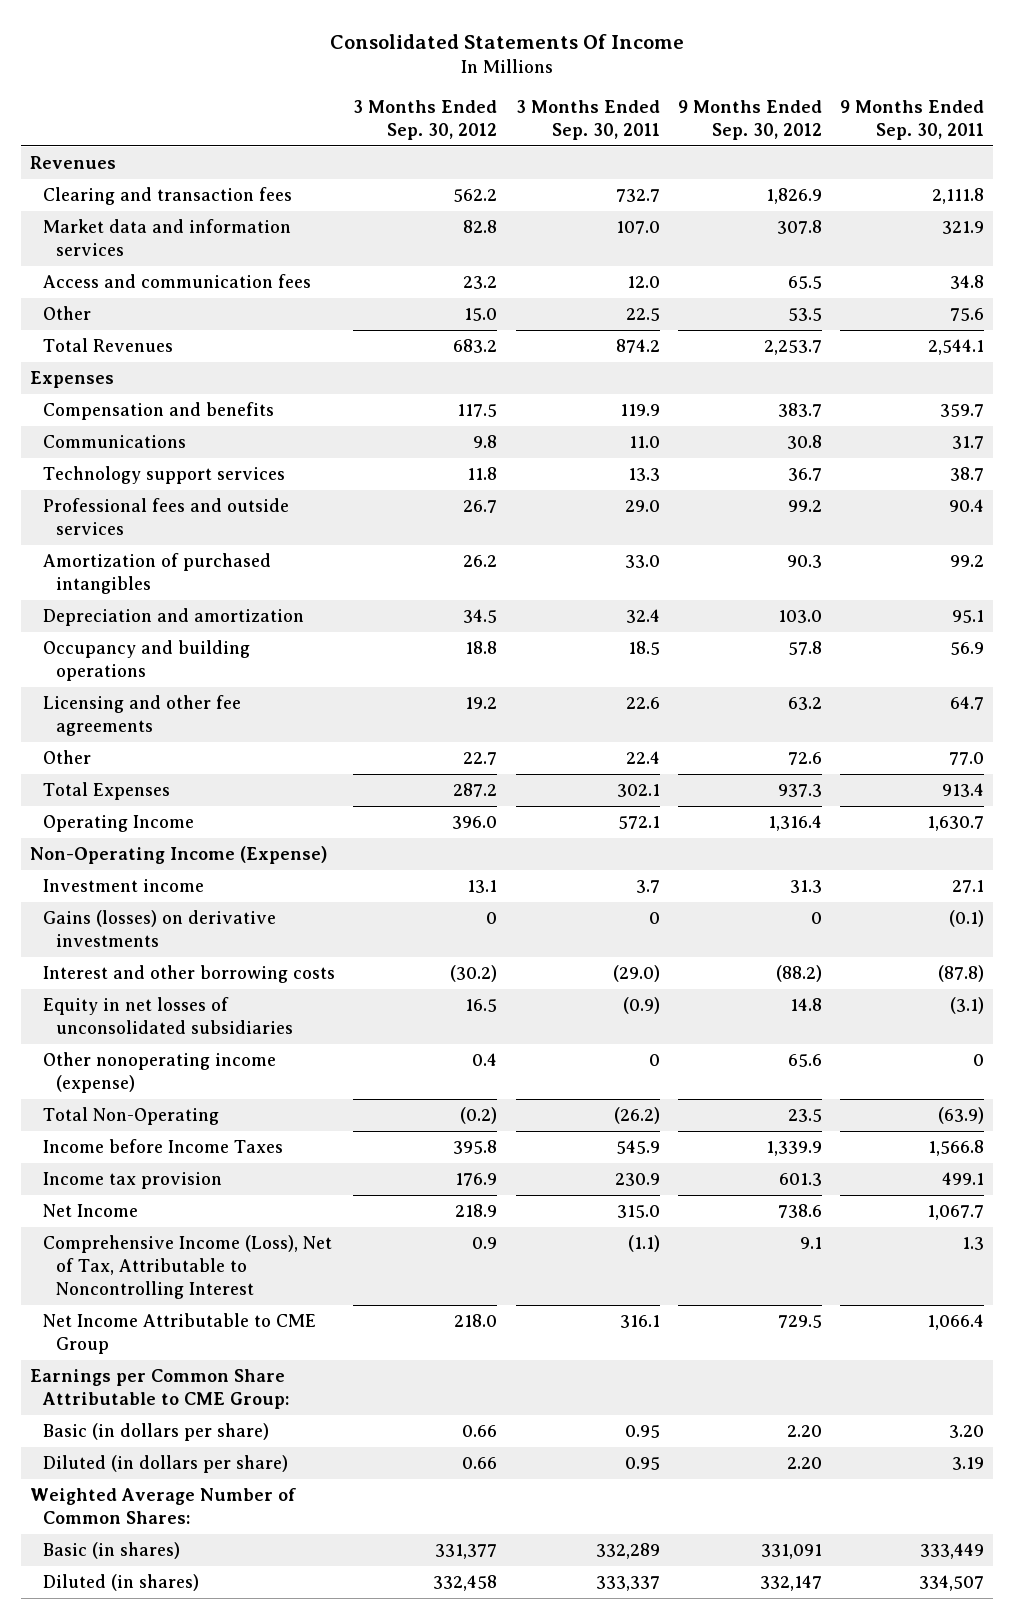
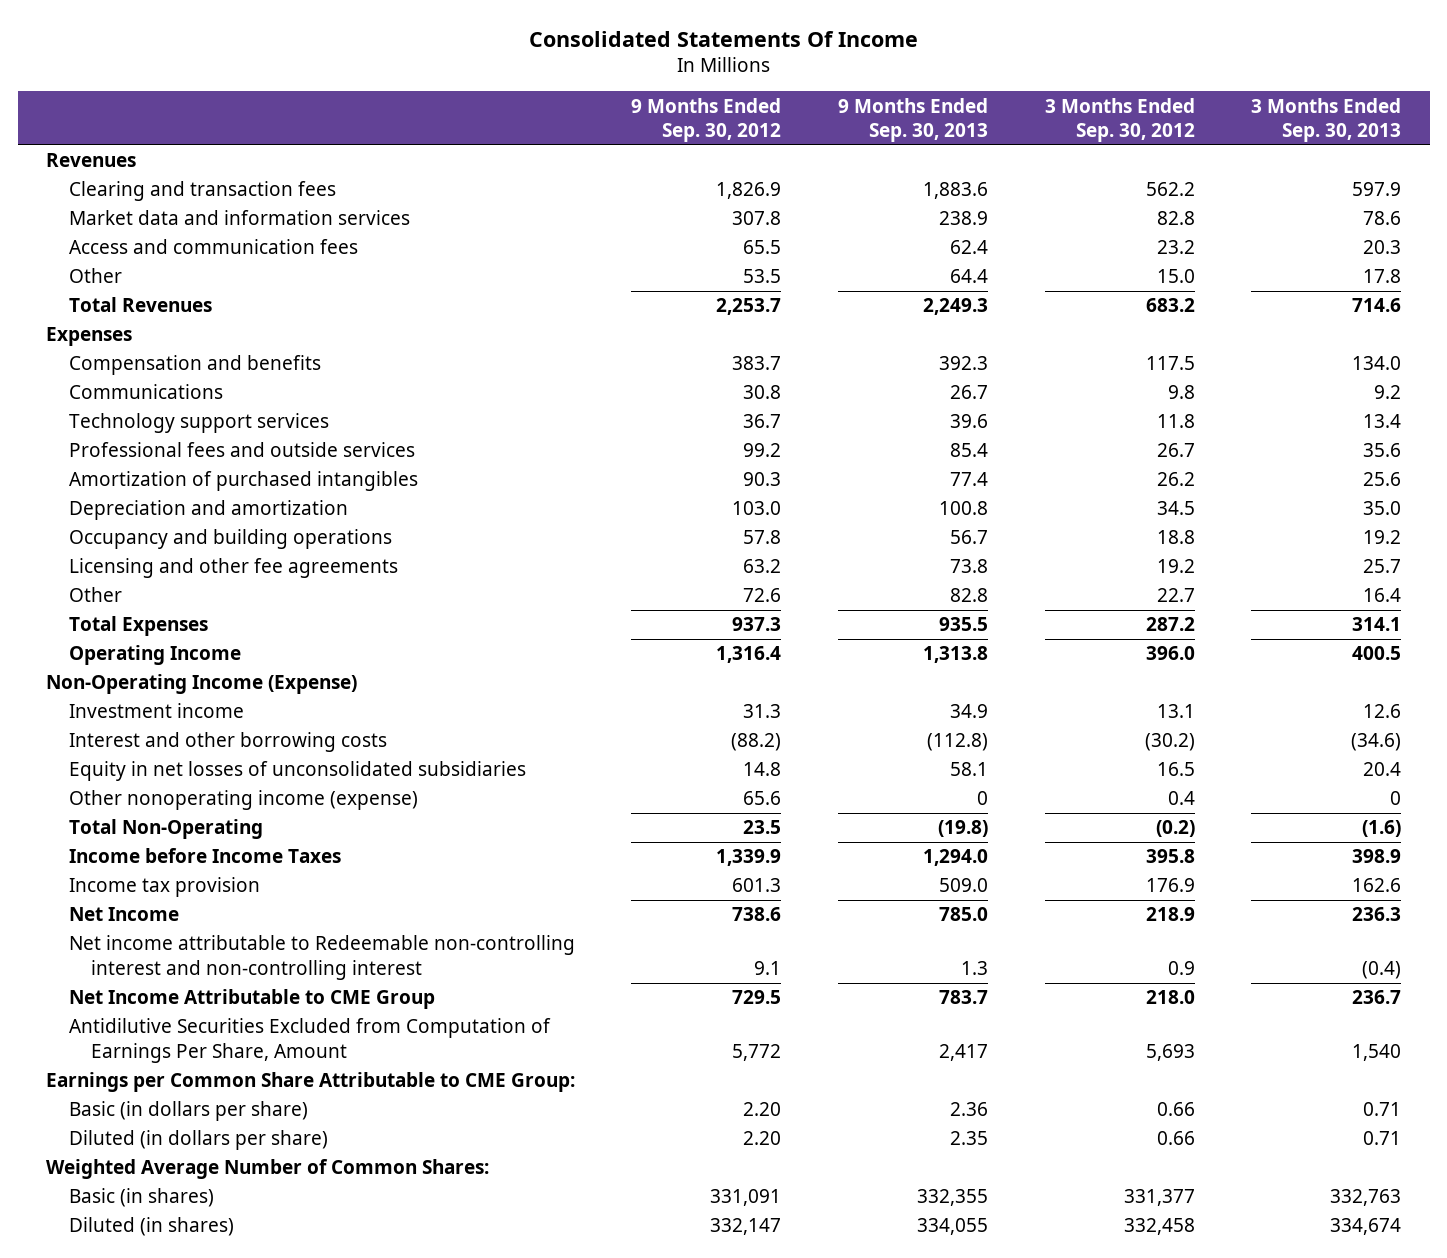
[515,100,660,141] 3 Months Ended Sep. 30, 2011 -> none
[840,100,985,141] 9 Months Ended Sep. 30, 2011 -> none
none -> [838,97,989,143] 9 Months Ended Sep. 30, 2013
none -> [1251,97,1402,143] 3 Months Ended Sep. 30, 2013
[42,910,276,948] Gains (losses) on derivative investments -> none
[42,1235,332,1300] Comprehensive Income (Loss), Net of Tax, Attributable to Noncontrolling Interest -> [68,935,575,980] Net income attributable to Redeemable non-controlling interest and non-controlling interest
none -> [68,1018,551,1063] Antidilutive Securities Excluded from Computation of Earnings Per Share, Amount

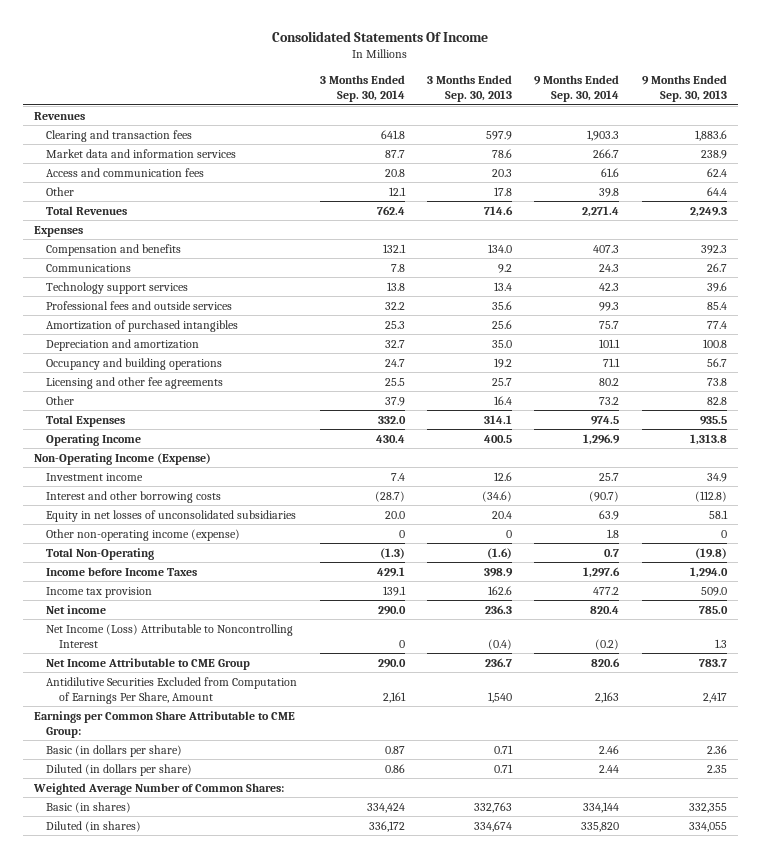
[631,97,782,143] 9 Months Ended Sep. 30, 2012 -> none
[1044,97,1195,143] 3 Months Ended Sep. 30, 2012 -> none
none -> [319,75,405,103] 3 Months Ended Sep. 30, 2014
none -> [534,75,620,103] 9 Months Ended Sep. 30, 2014
[68,790,418,811] Other nonoperating income (expense) -> [46,528,241,541] Other non-operating income (expense)
[68,907,179,922] Net Income -> [46,604,107,614] Net income
[68,935,575,980] Net income attributable to Redeemable non-controlling interest and non-controlling interest -> [46,623,294,648] Net Income (Loss) Attributable to Noncontrolling Interest

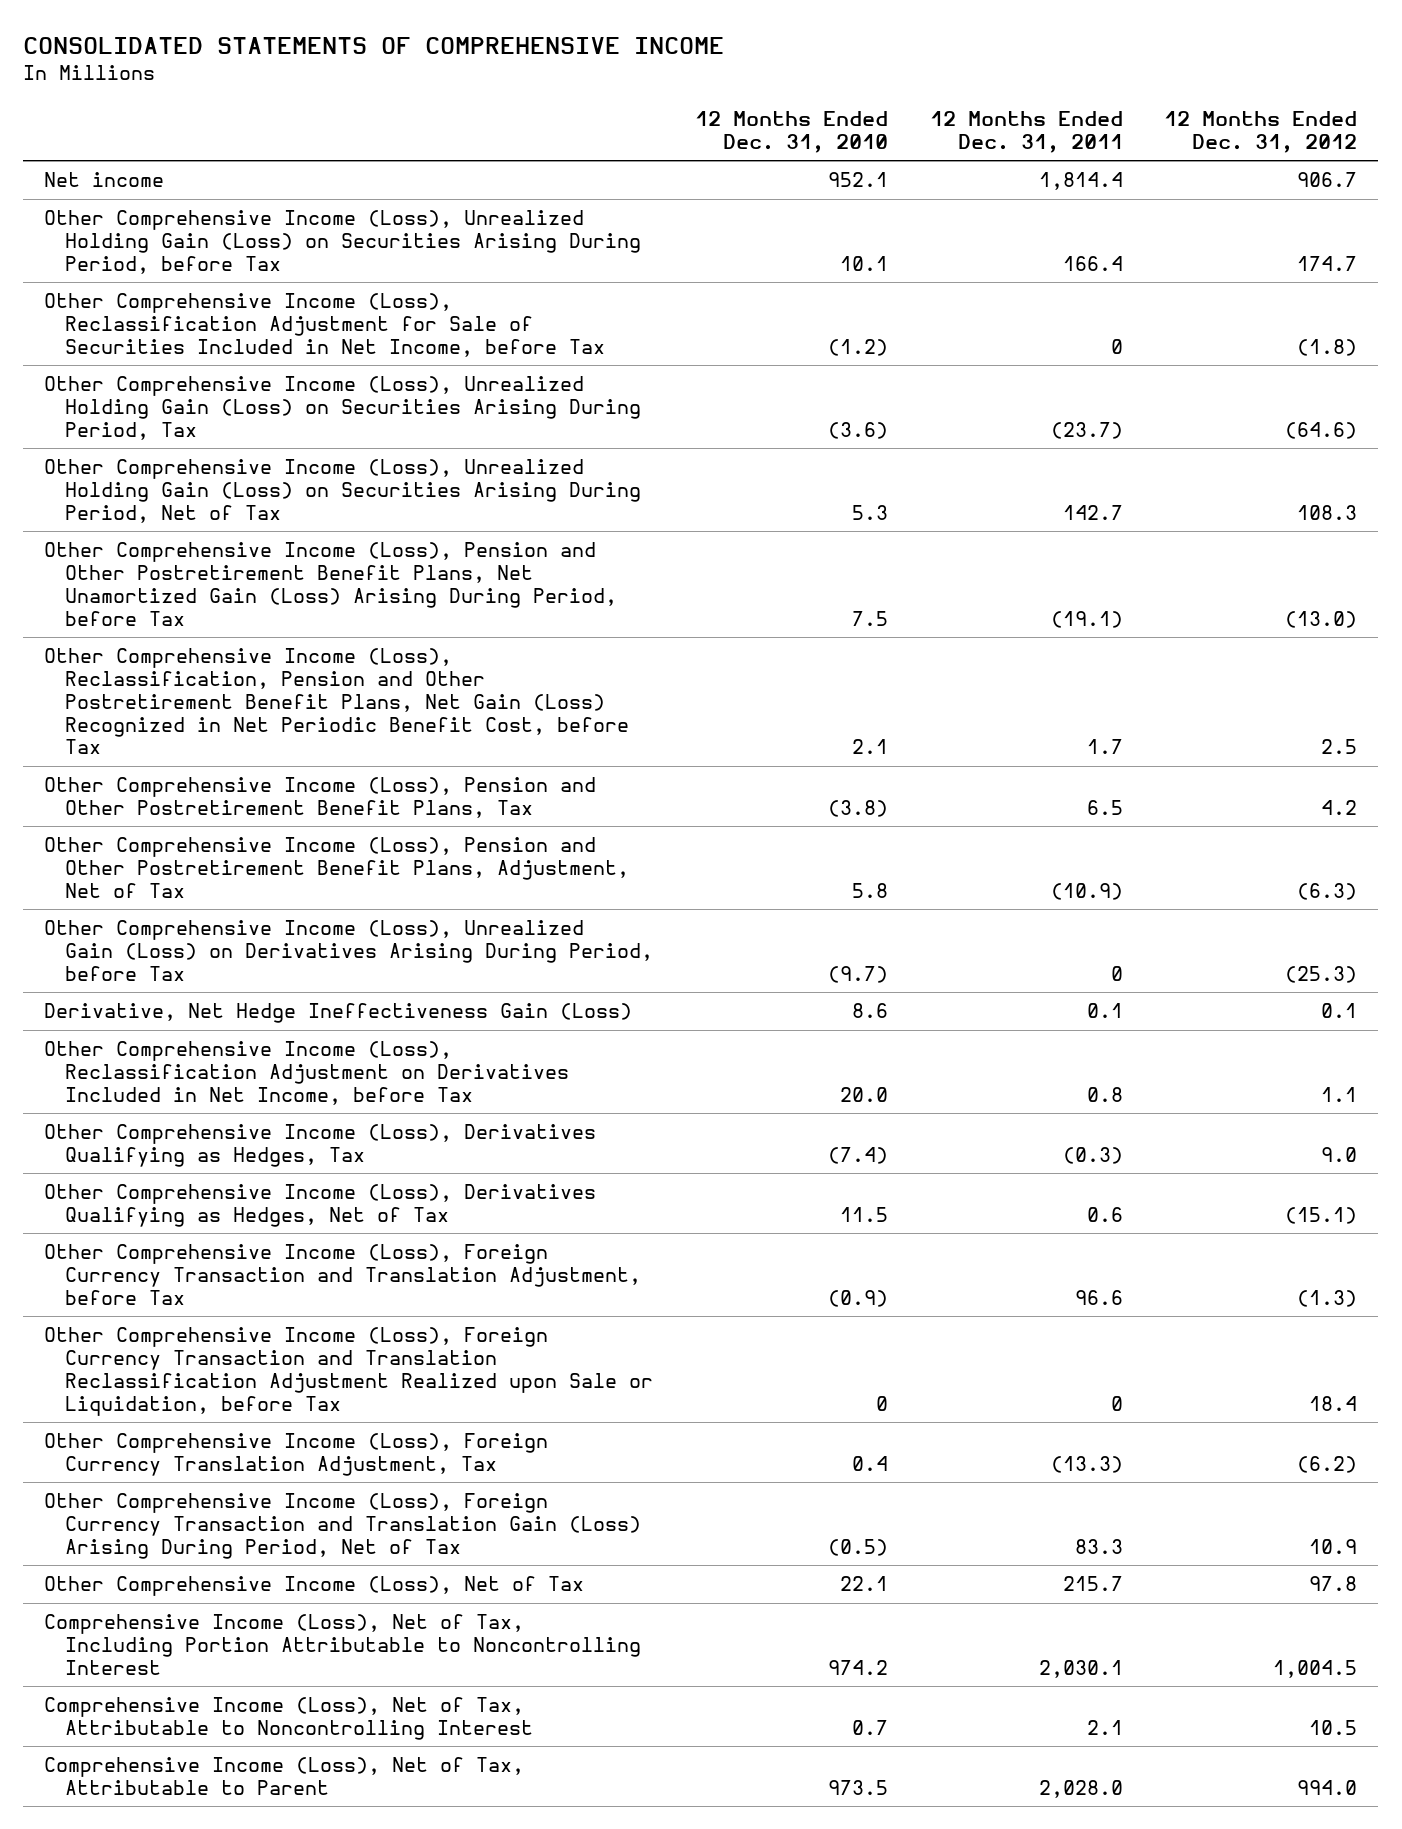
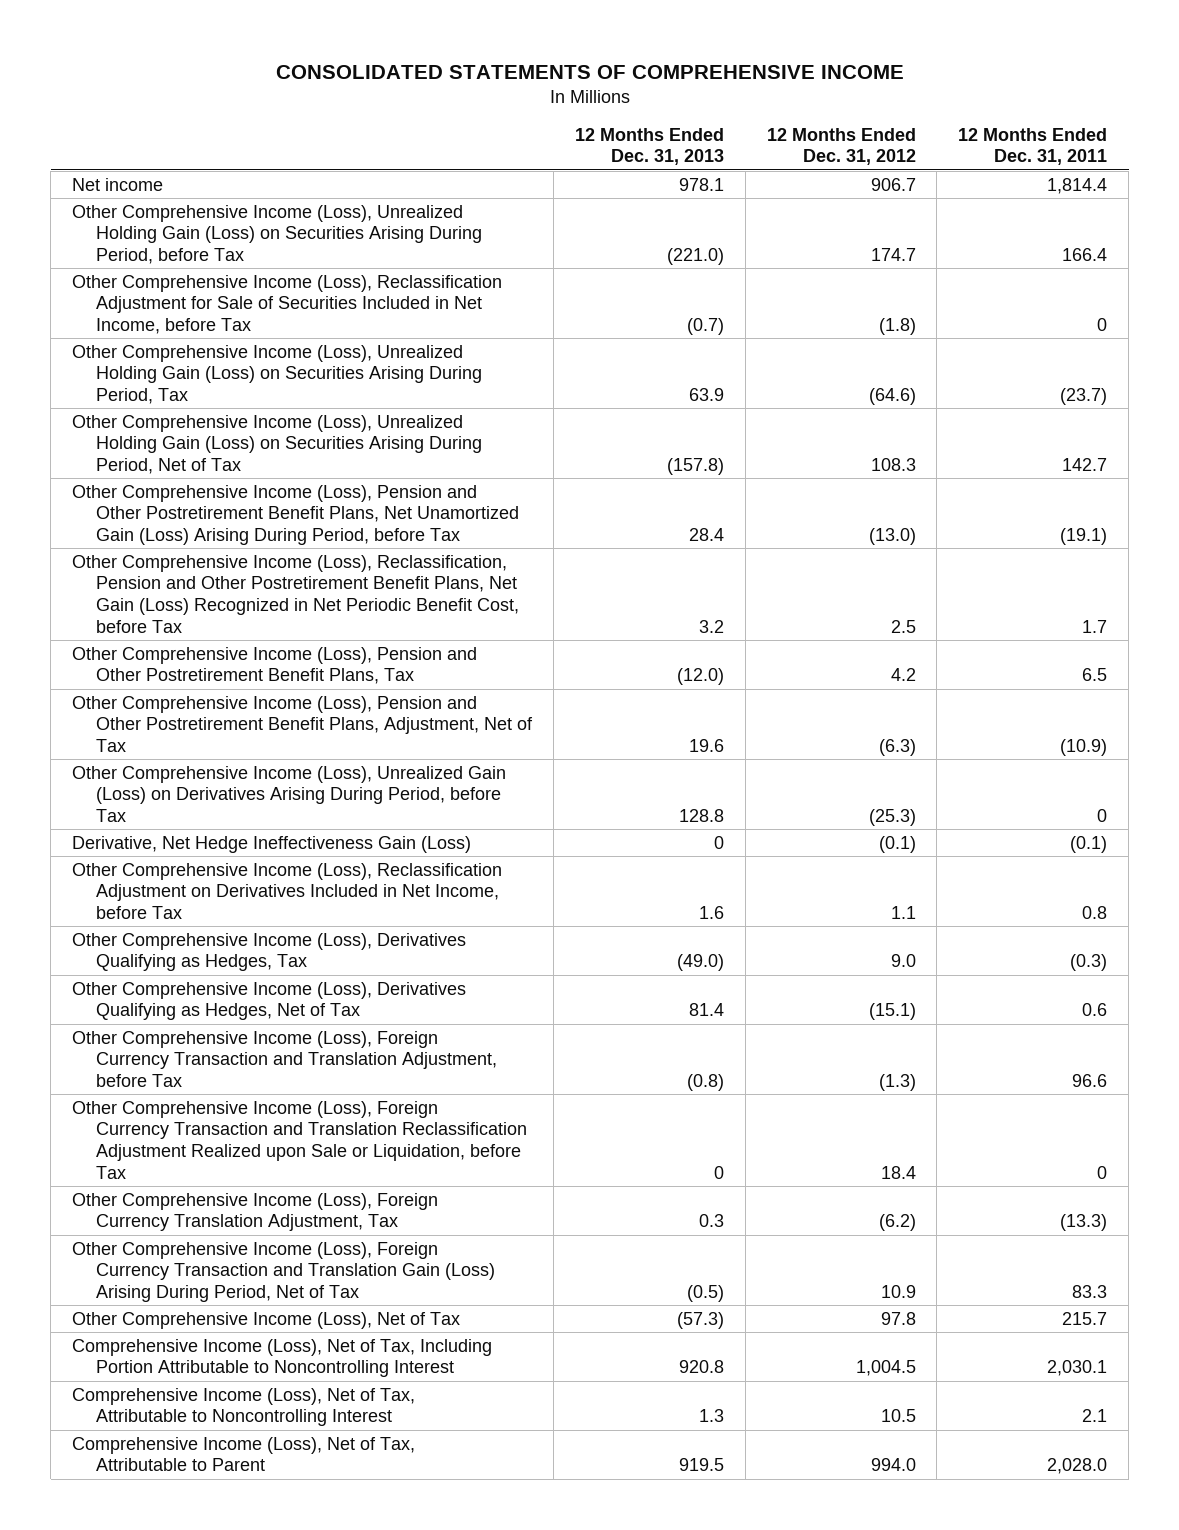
[695,111,889,154] 12 Months Ended Dec. 31, 2010 -> none
none -> [574,127,724,166] 12 Months Ended Dec. 31, 2013
[1086,1003,1123,1019] 0.1 -> [1070,835,1108,853] (0.1)
[1321,1003,1358,1019] 0.1 -> [878,835,916,853] (0.1)

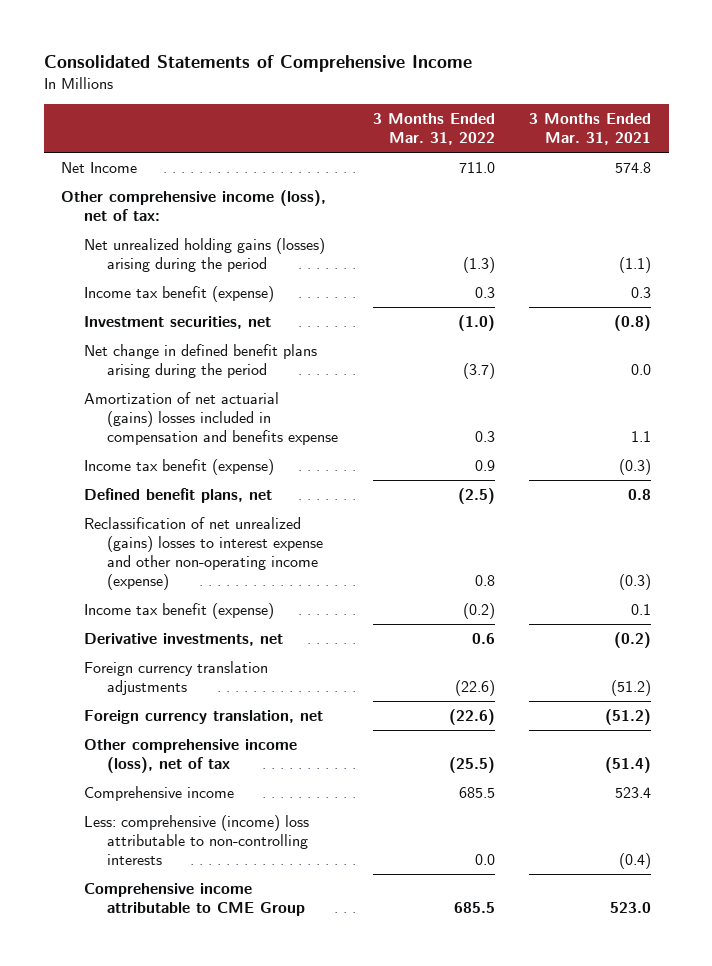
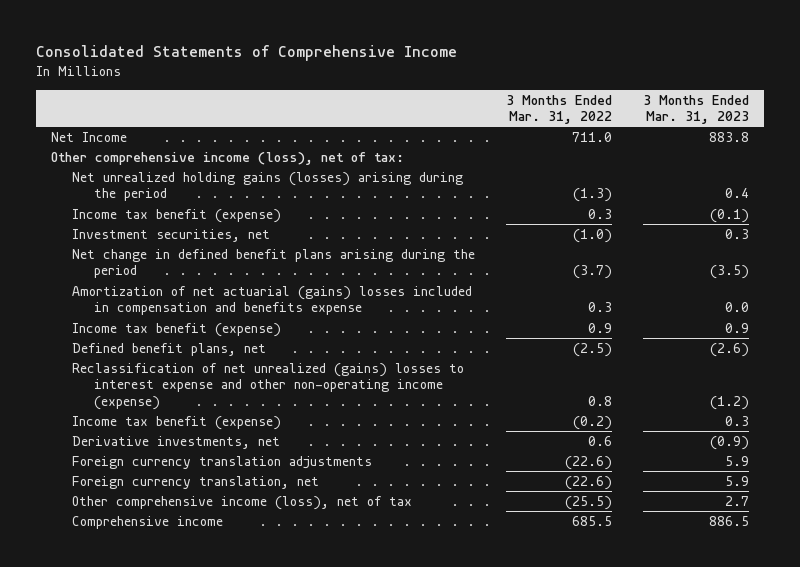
[529,113,652,146] 3 Months Ended Mar. 31, 2021 -> none
none -> [642,94,749,125] 3 Months Ended Mar. 31, 2023
[84,814,310,865] Less: comprehensive (income) loss attributable to non-controlling interests -> none
[84,882,306,916] Comprehensive income attributable to CME Group -> none

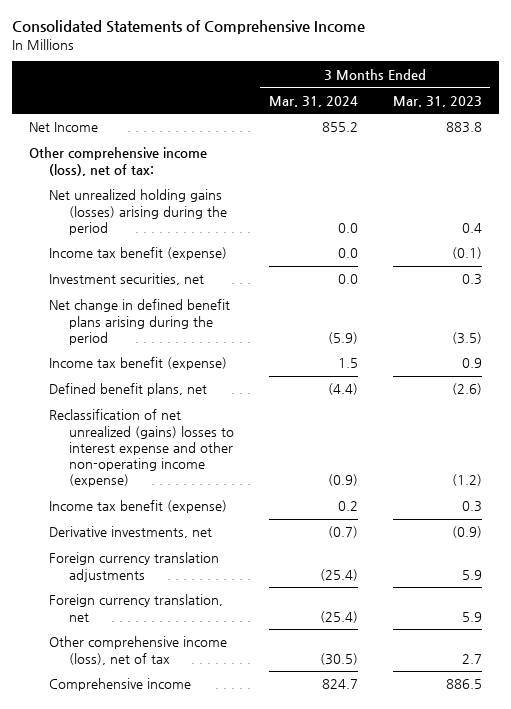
[506,94,613,125] 3 Months Ended Mar. 31, 2022 -> none
none -> [268,95,358,107] Mar. 31, 2024
[72,285,473,316] Amortization of net actuarial (gains) losses included in compensation and benefits expense -> none

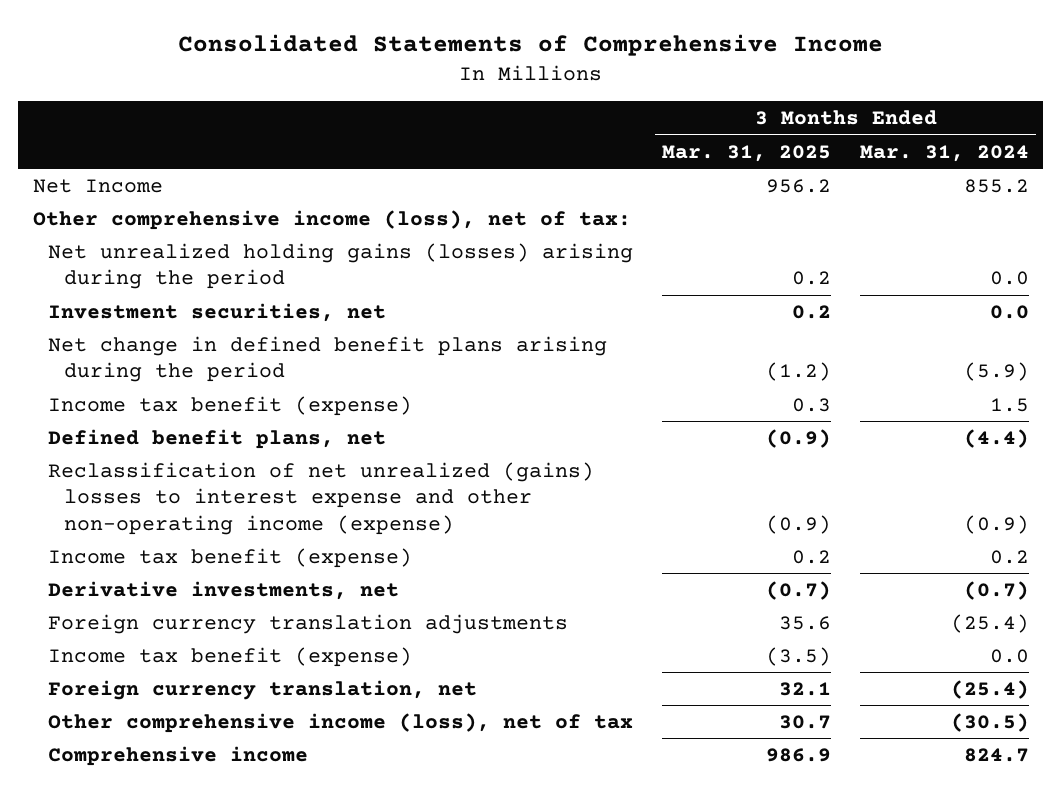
[392,95,482,107] Mar. 31, 2023 -> none
none -> [662,144,832,162] Mar. 31, 2025
[49,247,228,261] Income tax benefit (expense) -> [48,646,413,667] Income tax benefit (expense)

